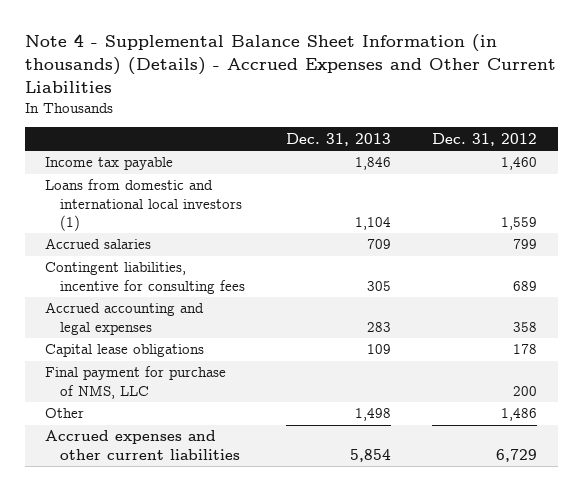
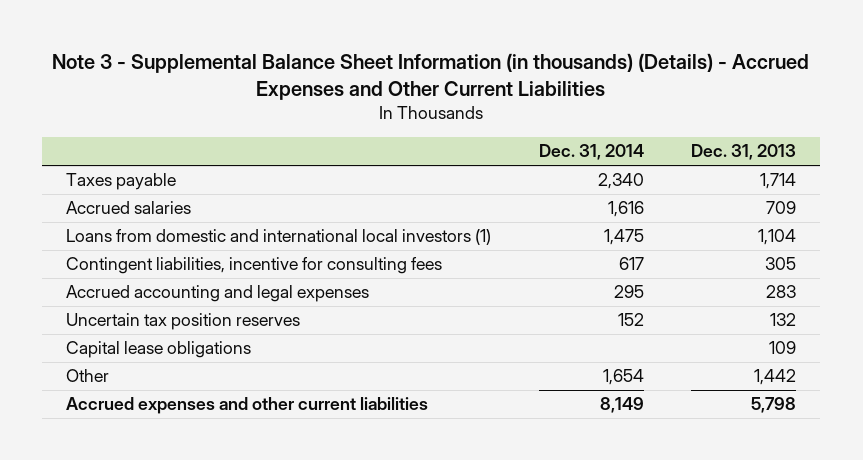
[24,34,556,93] Note 4 - Supplemental Balance Sheet Information (in thousands) (Details) - Accrued Expenses and Other Current Liabilities -> [52,53,810,101] Note 3 - Supplemental Balance Sheet Information (in thousands) (Details) - Accrued Expenses and Other Current Liabilities
[432,132,538,146] Dec. 31, 2012 -> none
none -> [538,144,644,161] Dec. 31, 2014
[45,157,174,171] Income tax payable -> [66,173,177,191] Taxes payable
[355,157,392,171] 1,846 -> [760,173,797,190] 1,714
[45,179,243,232] Loans from domestic and international local investors (1) -> [66,229,492,246] Loans from domestic and international local investors (1)
none -> [66,313,301,331] Uncertain tax position reserves
[45,366,227,399] Final payment for purchase of NMS, LLC -> none
[355,408,392,422] 1,498 -> [754,369,797,386] 1,442
[350,448,392,462] 5,854 -> [751,397,797,414] 5,798

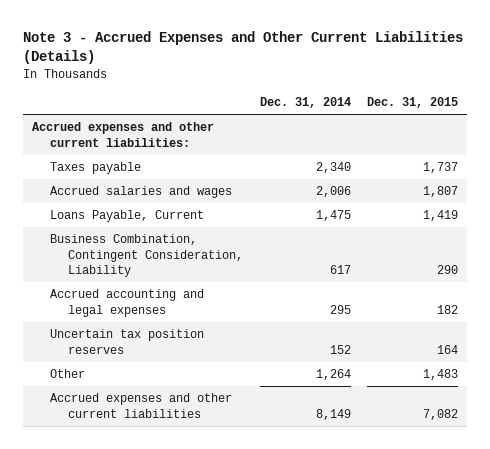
[52,53,810,101] Note 3 - Supplemental Balance Sheet Information (in thousands) (Details) - Accrued Expenses and Other Current Liabilities -> [23,31,464,65] Note 3 - Accrued Expenses and Other Current Liabilities (Details)
[691,144,797,161] Dec. 31, 2013 -> none
none -> [367,96,459,108] Dec. 31, 2015
none -> [31,122,214,147] Accrued expenses and other current liabilities:
[66,201,192,215] Accrued salaries -> [49,186,232,199] Accrued salaries and wages
[607,201,644,218] 1,616 -> [315,186,351,198] 2,006
[66,229,492,246] Loans from domestic and international local investors (1) -> [49,210,204,223] Loans Payable, Current
[66,257,443,275] Contingent liabilities, incentive for consulting fees -> [49,234,244,277] Business Combination, Contingent Consideration, Liability
[66,341,252,359] Capital lease obligations -> none
[602,369,644,386] 1,654 -> [315,369,351,381] 1,264

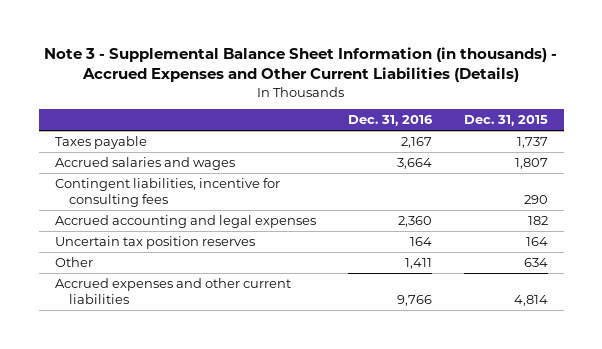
[23,31,464,65] Note 3 - Accrued Expenses and Other Current Liabilities (Details) -> [44,47,558,83] Note 3 - Supplemental Balance Sheet Information (in thousands) - Accrued Expenses and Other Current Liabilities (Details)
[259,96,351,108] Dec. 31, 2014 -> none
none -> [347,115,433,127] Dec. 31, 2016
[31,122,214,147] Accrued expenses and other current liabilities: -> none
[49,210,204,223] Loans Payable, Current -> none
[49,234,244,277] Business Combination, Contingent Consideration, Liability -> [54,177,280,208] Contingent liabilities, incentive for consulting fees
[423,369,459,381] 1,483 -> [523,257,548,267] 634
[423,408,459,420] 7,082 -> [513,295,548,307] 4,814

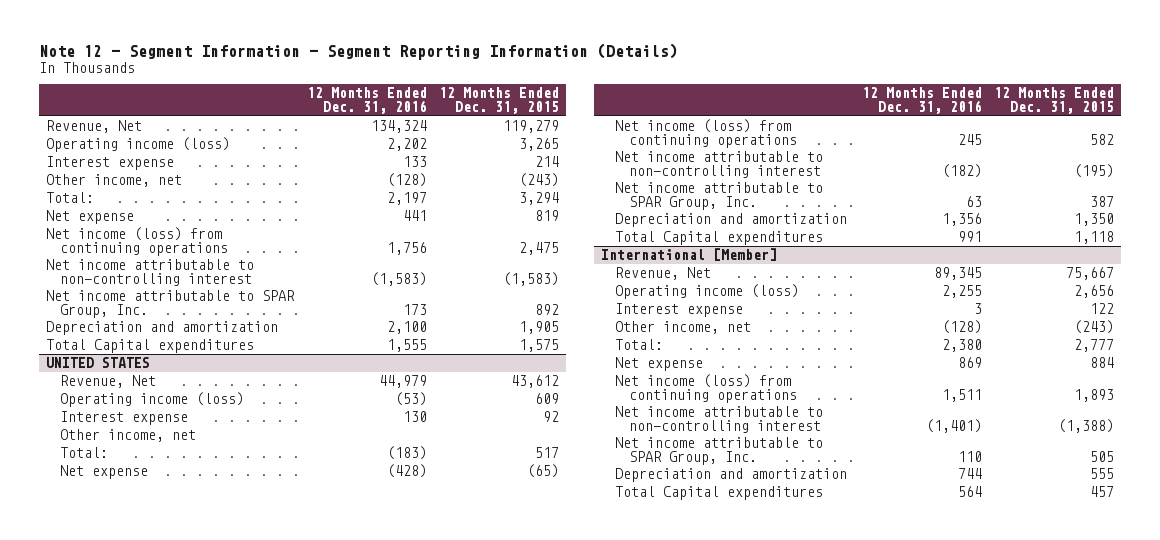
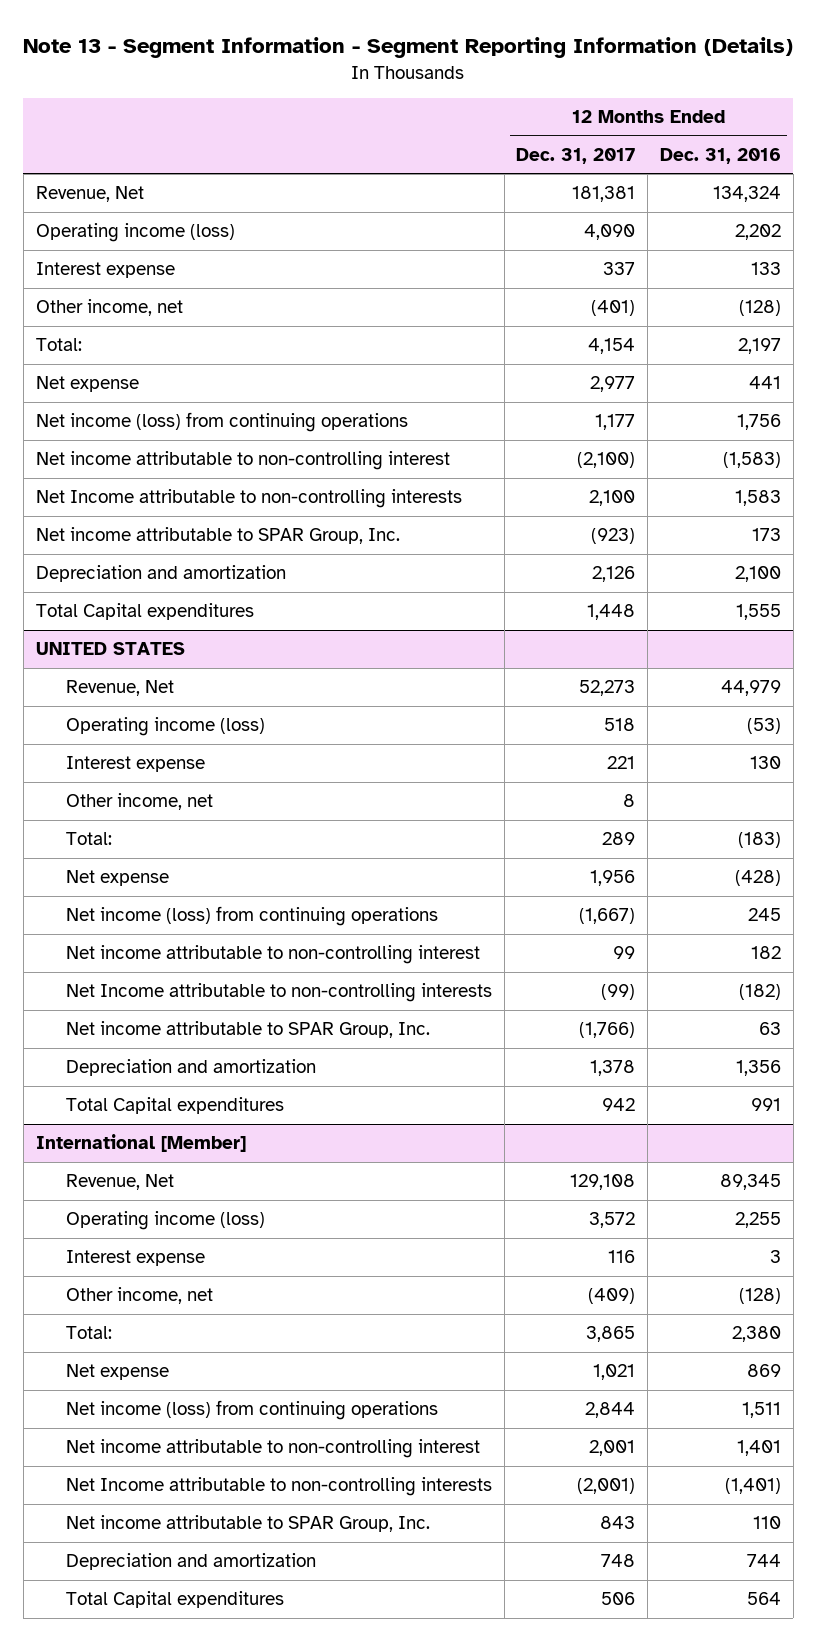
[39,43,679,61] Note 12 - Segment Information - Segment Reporting Information (Details) -> [23,37,794,59] Note 13 - Segment Information - Segment Reporting Information (Details)
[439,87,560,114] 12 Months Ended Dec. 31, 2015 -> none
none -> [516,148,636,165] Dec. 31, 2017
none -> [35,489,462,509] Net Income attributable to non-controlling interests
[941,163,982,178] (182) -> [751,946,782,960] 182
none -> [65,983,492,1003] Net Income attributable to non-controlling interests
[925,418,982,433] (1,401) -> [737,1440,782,1457] 1,401
none -> [65,1477,492,1497] Net Income attributable to non-controlling interests

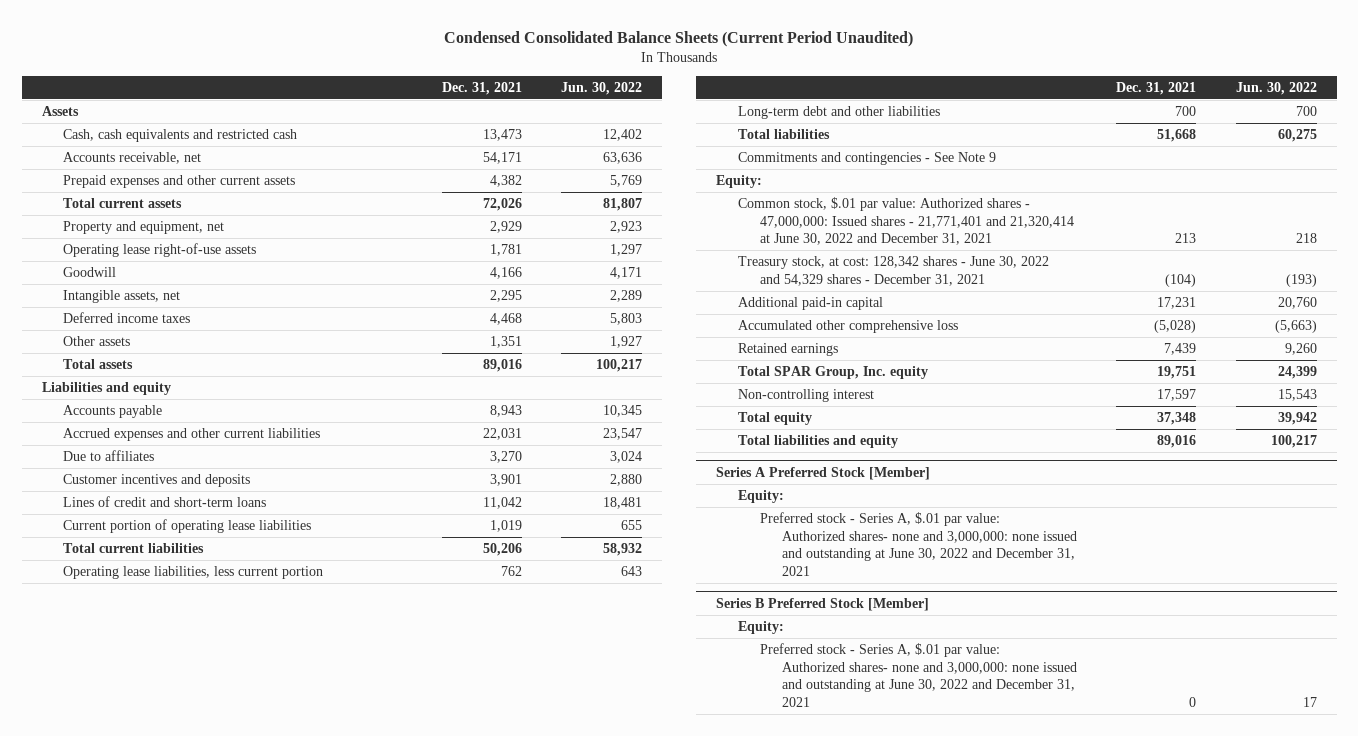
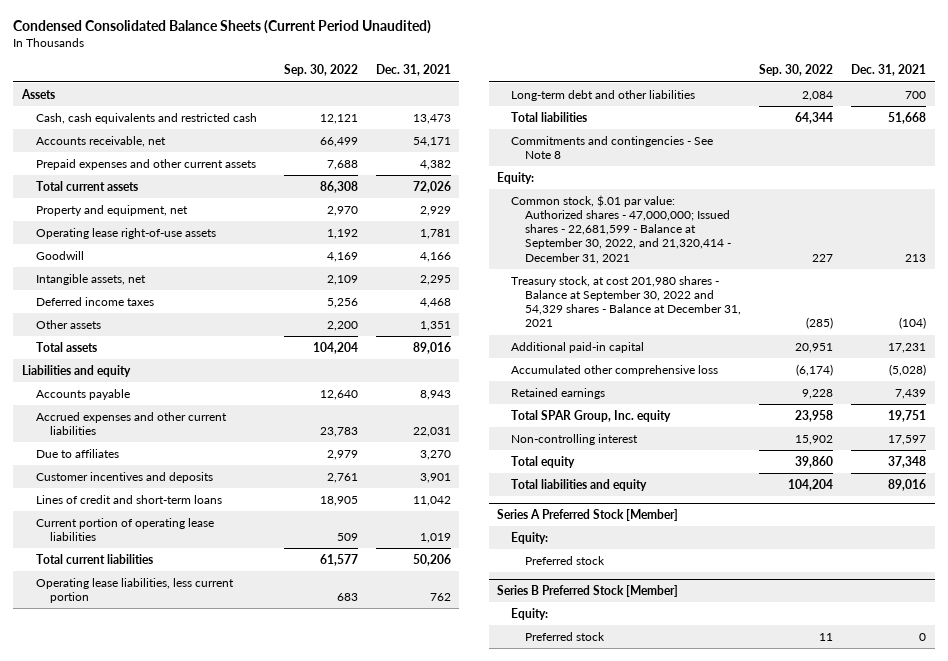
[561,81,643,95] Jun. 30, 2022 -> none
none -> [283,64,358,77] Sep. 30, 2022
[738,152,997,166] Commitments and contingencies - See Note 9 -> [511,135,714,159] Commitments and contingencies - See Note 8
[738,197,1074,246] Common stock, $.01 par value: Authorized shares - 47,000,000: Issued shares - 21,771,401 and 21,320,414 at June 30, 2022 and December 31, 2021 -> [511,194,731,264] Common stock, $.01 par value: Authorized shares - 47,000,000; Issued shares - 22,681,599 - Balance at September 30, 2022, and 21,320,414 - December 31, 2021
[738,256,1050,286] Treasury stock, at cost: 128,342 shares - June 30, 2022 and 54,329 shares - December 31, 2021 -> [511,275,741,328] Treasury stock, at cost 201,980 shares - Balance at September 30, 2022 and 54,329 shares - Balance at December 31, 2021
[759,512,1077,576] Preferred stock - Series A, $.01 par value: Authorized shares- none and 3,000,000: none issued and outstanding at June 30, 2022 and December 31, 2021 -> [524,555,605,565] Preferred stock
[759,643,1077,707] Preferred stock - Series A, $.01 par value: Authorized shares- none and 3,000,000: none issued and outstanding at June 30, 2022 and December 31, 2021 -> [524,631,605,641] Preferred stock

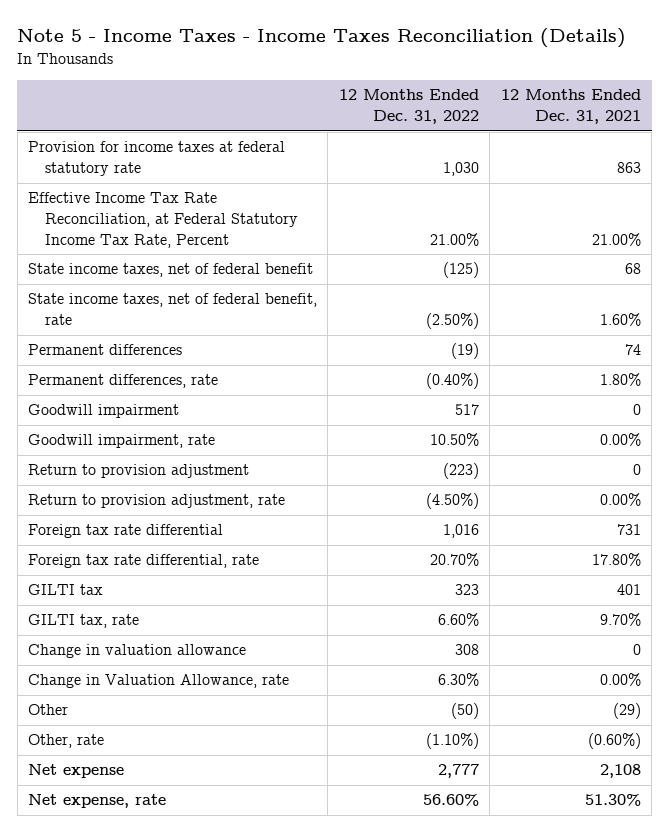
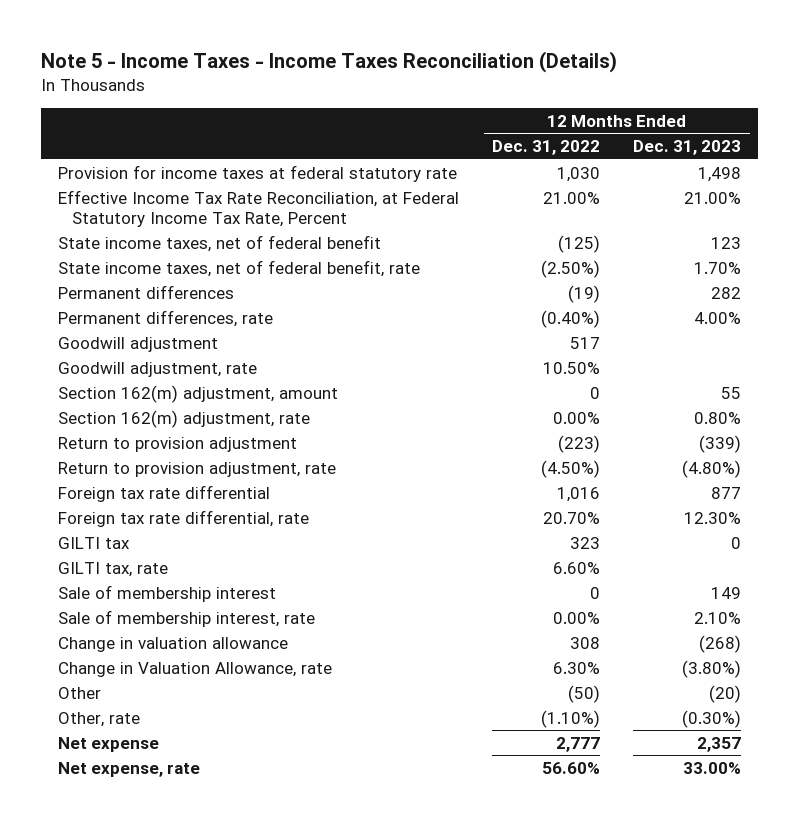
[500,89,641,125] 12 Months Ended Dec. 31, 2021 -> none
none -> [633,140,742,156] Dec. 31, 2023
[28,404,180,419] Goodwill impairment -> [57,336,218,352] Goodwill adjustment
[28,434,216,449] Goodwill impairment, rate -> [57,361,257,377] Goodwill adjustment, rate
none -> [57,384,338,403] Section 162(m) adjustment, amount
none -> [57,409,310,428] Section 162(m) adjustment, rate
none -> [57,584,276,602] Sale of membership interest
none -> [57,609,315,627] Sale of membership interest, rate

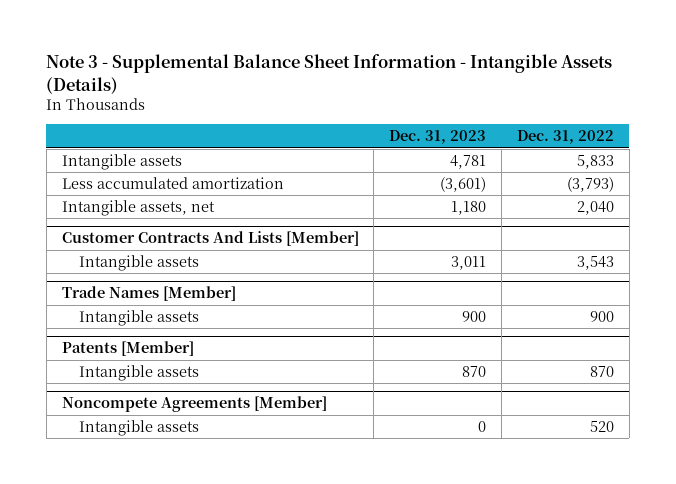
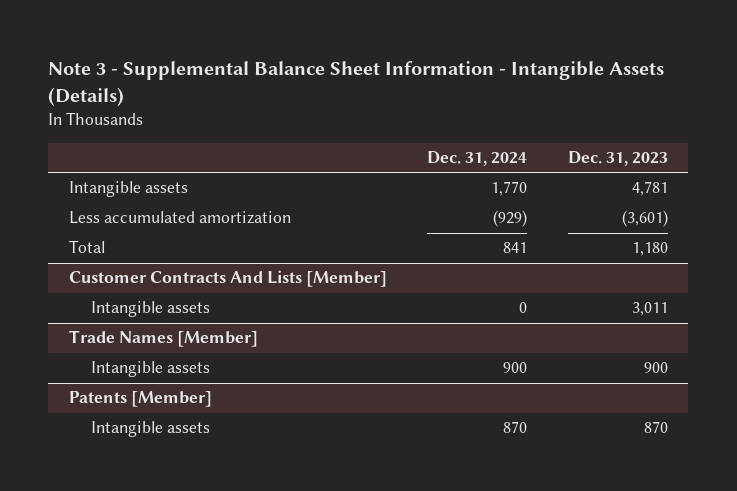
[517,130,615,145] Dec. 31, 2022 -> none
none -> [427,151,528,167] Dec. 31, 2024
[61,199,215,216] Intangible assets, net -> [68,240,105,254] Total
[61,396,327,413] Noncompete Agreements [Member] -> none
[78,419,199,436] Intangible assets -> none

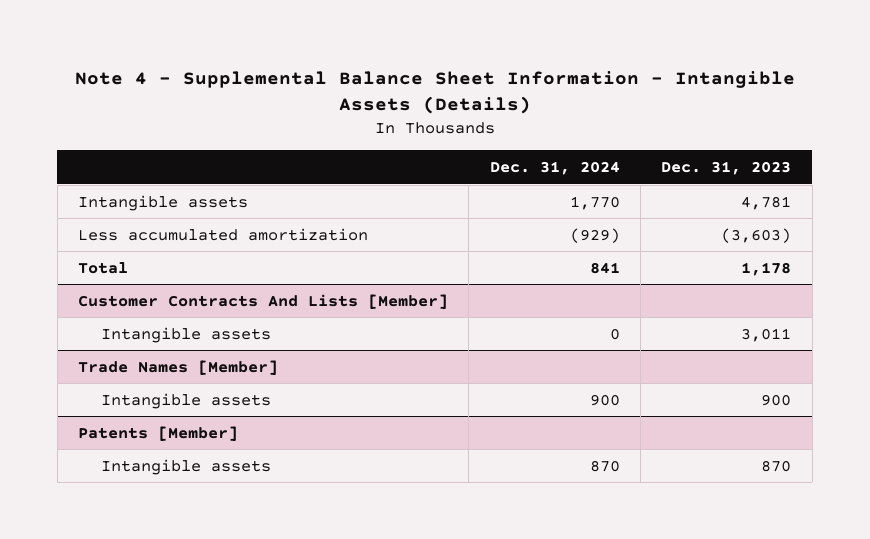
[48,61,665,107] Note 3 - Supplemental Balance Sheet Information - Intangible Assets (Details) -> [74,70,795,115] Note 4 - Supplemental Balance Sheet Information - Intangible Assets (Details)
[622,210,669,228] (3,601) -> [721,227,792,243] (3,603)
[632,242,669,257] 1,180 -> [741,261,792,276] 1,178

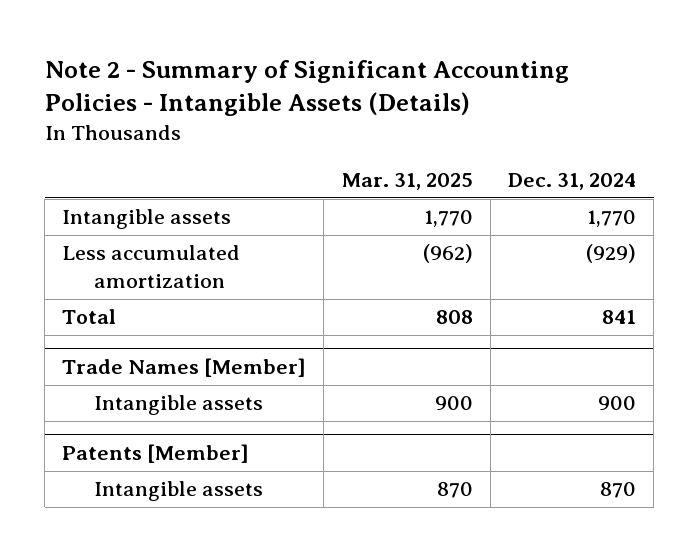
[74,70,795,115] Note 4 - Supplemental Balance Sheet Information - Intangible Assets (Details) -> [44,59,569,117] Note 2 - Summary of Significant Accounting Policies - Intangible Assets (Details)
[661,160,792,175] Dec. 31, 2023 -> none
none -> [341,173,473,191] Mar. 31, 2025
[78,293,449,309] Customer Contracts And Lists [Member] -> none
[101,326,272,343] Intangible assets -> none

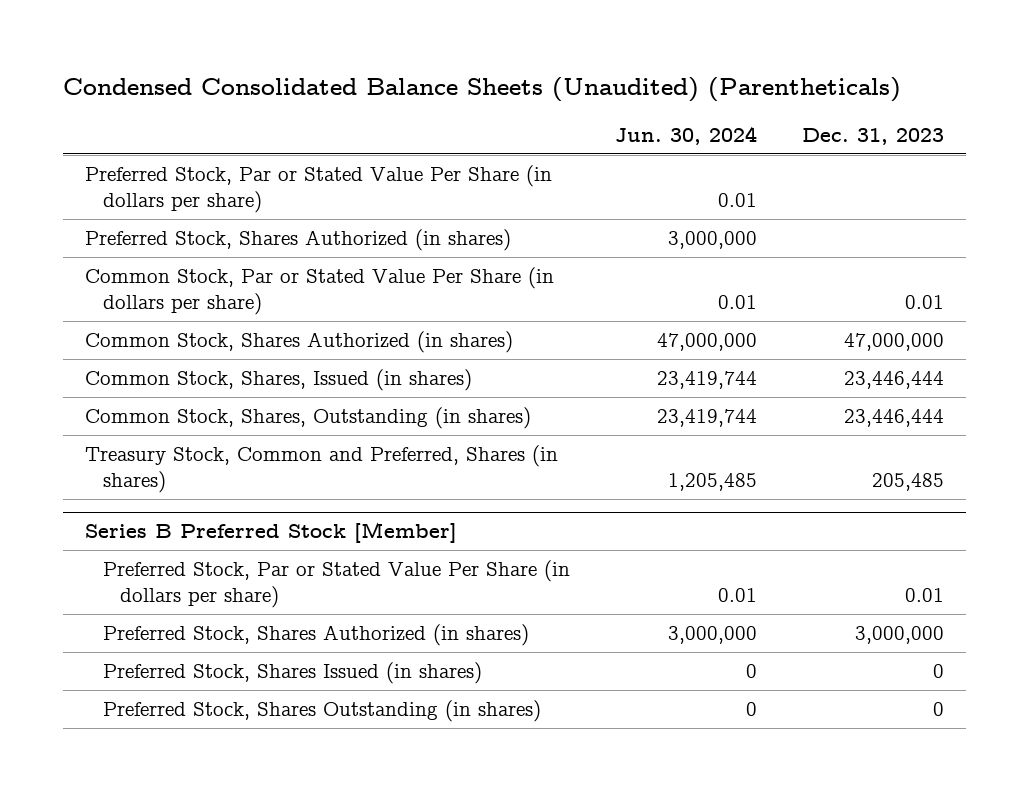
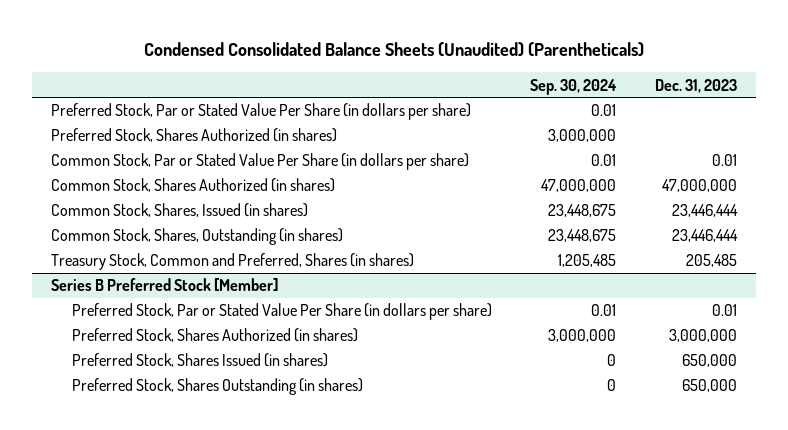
[614,126,757,146] Jun. 30, 2024 -> none
none -> [530,78,618,95] Sep. 30, 2024
[932,664,944,679] 0 -> [681,354,737,368] 650,000
[932,702,944,717] 0 -> [681,379,737,393] 650,000

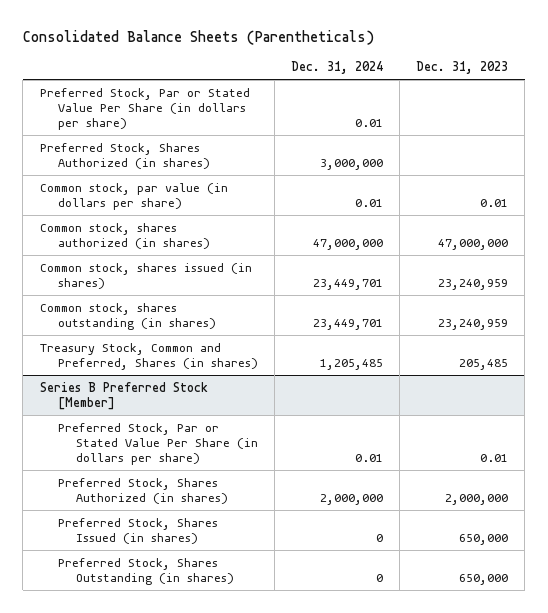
[144,42,645,58] Condensed Consolidated Balance Sheets (Unaudited) (Parentheticals) -> [22,30,374,46] Consolidated Balance Sheets (Parentheticals)
[530,78,618,95] Sep. 30, 2024 -> none
none -> [290,61,383,75] Dec. 31, 2024
[51,153,470,171] Common Stock, Par or Stated Value Per Share (in dollars per share) -> [39,182,228,210] Common stock, par value (in dollars per share)
[51,178,336,193] Common Stock, Shares Authorized (in shares) -> [39,222,210,249] Common stock, shares authorized (in shares)
[51,203,309,218] Common Stock, Shares, Issued (in shares) -> [39,262,252,289] Common stock, shares issued (in shares)
[671,204,738,218] 23,446,444 -> [438,278,509,290] 23,240,959
[51,228,344,246] Common Stock, Shares, Outstanding (in shares) -> [39,302,216,330] Common stock, shares outstanding (in shares)
[671,229,738,243] 23,446,444 -> [438,318,509,330] 23,240,959
[668,329,737,343] 3,000,000 -> [445,493,509,505] 2,000,000

